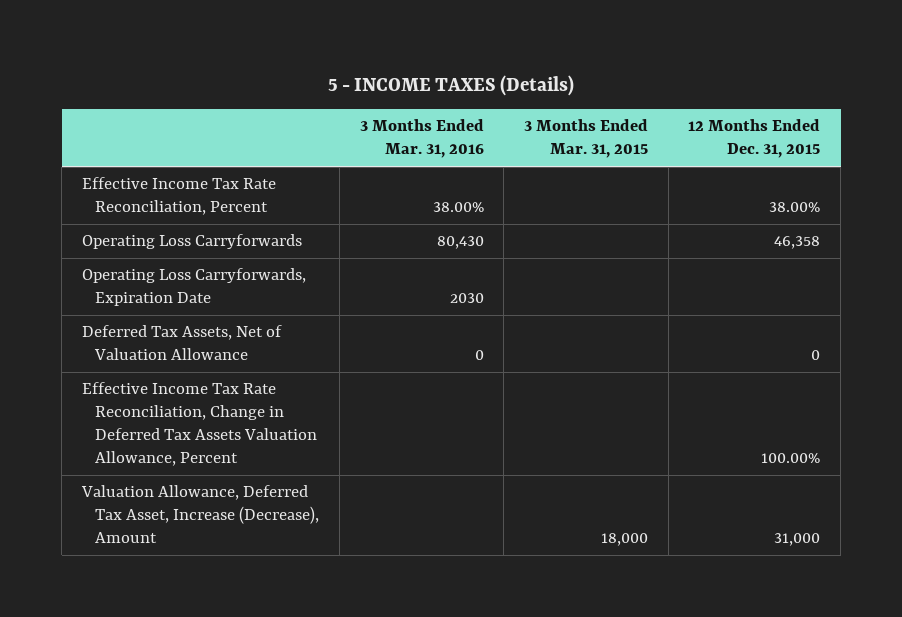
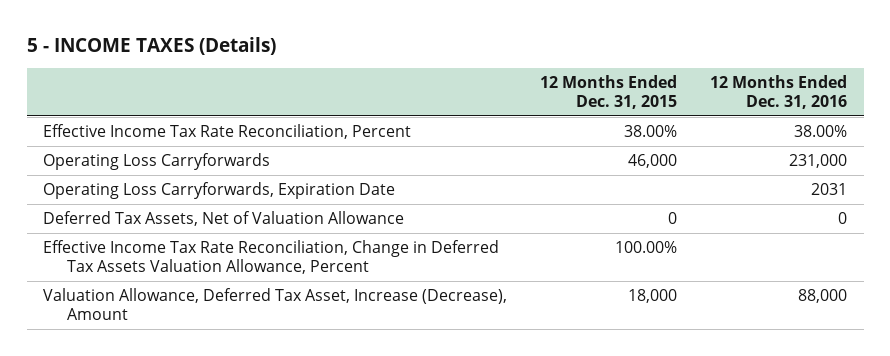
[359,119,484,159] 3 Months Ended Mar. 31, 2016 -> none
[524,119,649,159] 3 Months Ended Mar. 31, 2015 -> none
none -> [710,74,848,109] 12 Months Ended Dec. 31, 2016
[774,236,821,250] 46,358 -> [628,154,678,169] 46,000
[774,533,821,547] 31,000 -> [628,289,678,304] 18,000

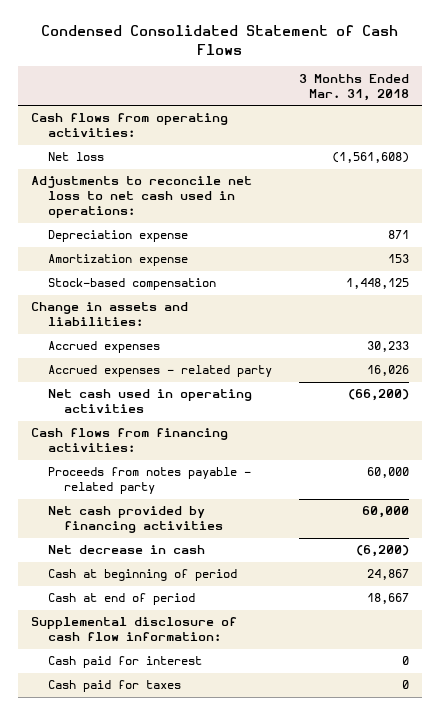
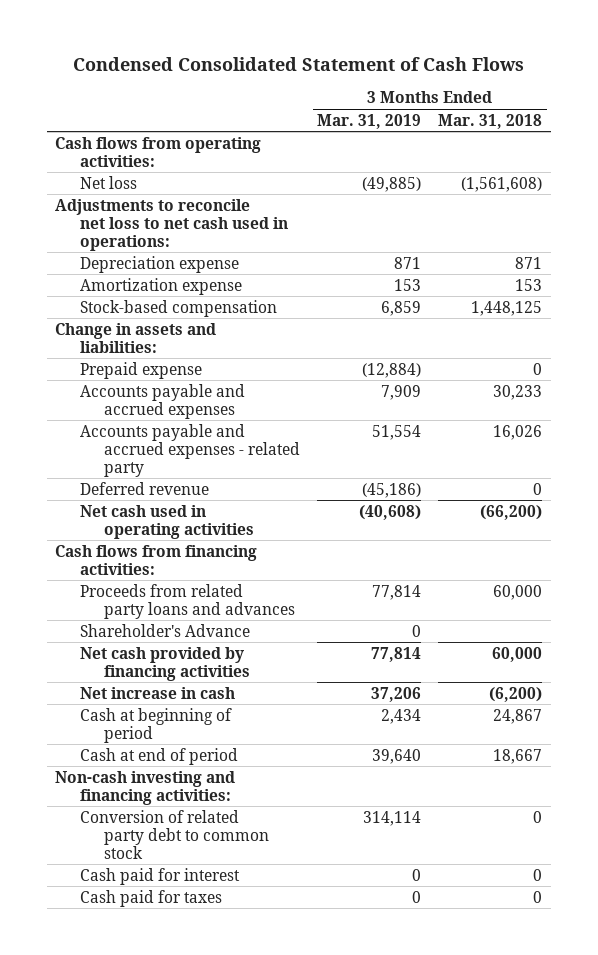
none -> [317,113,422,129] Mar. 31, 2019
none -> [79,361,202,379] Prepaid expense
[47,341,160,354] Accrued expenses -> [79,383,245,419] Accounts payable and accrued expenses
[47,365,272,378] Accrued expenses - related party -> [79,423,300,477] Accounts payable and accrued expenses - related party
none -> [79,481,209,495] Deferred revenue
[47,467,251,495] Proceeds from notes payable - related party -> [79,583,295,619] Proceeds from related party loans and advances
none -> [79,623,250,637] Shareholder's Advance
[47,545,205,555] Net decrease in cash -> [79,686,235,699] Net increase in cash
[31,617,238,642] Supplemental disclosure of cash flow information: -> none
none -> [55,770,236,805] Non-cash investing and financing activities:
none -> [79,809,269,859] Conversion of related party debt to common stock

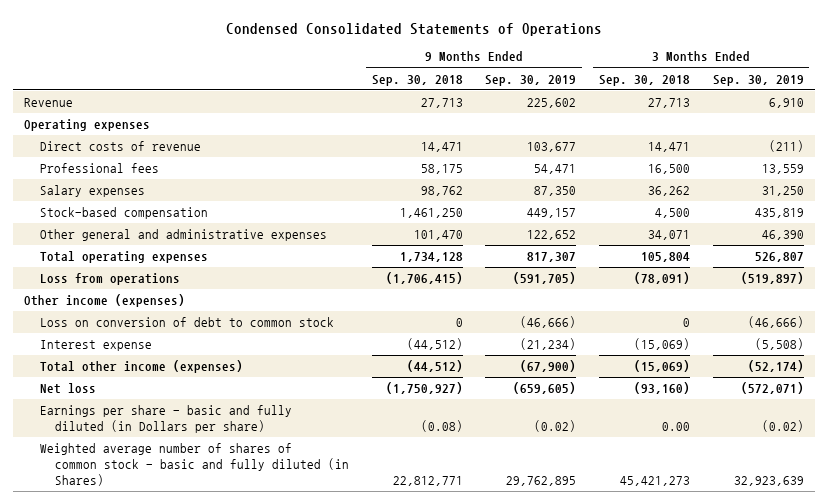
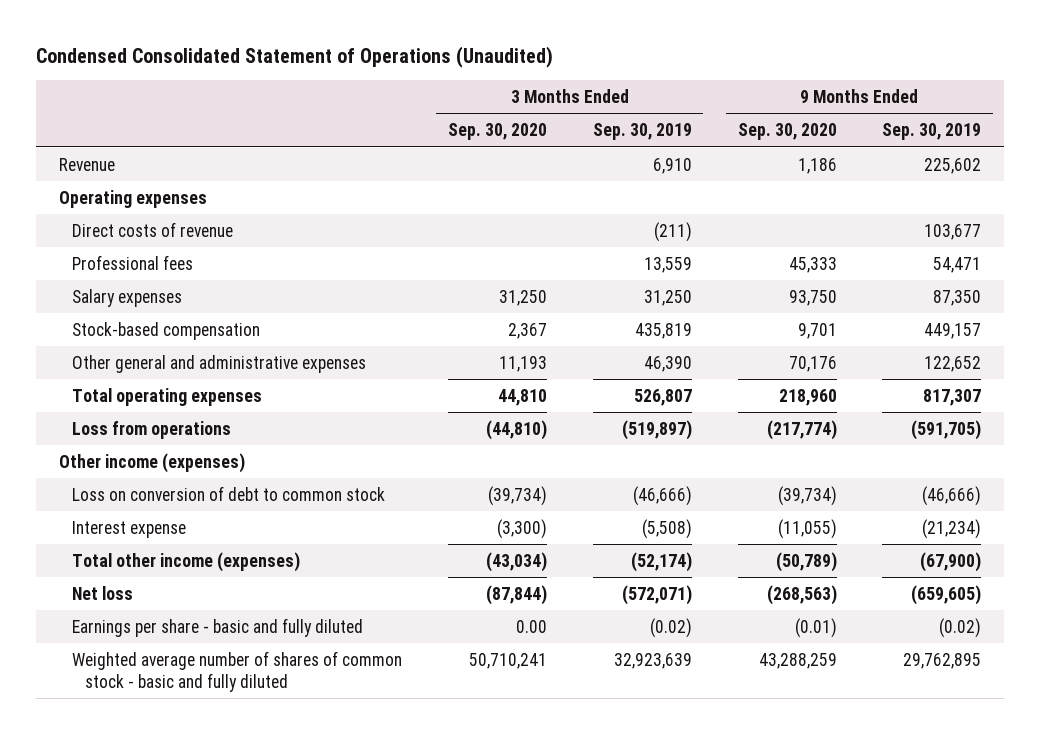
[226,22,603,36] Condensed Consolidated Statements of Operations -> [36,45,554,68] Condensed Consolidated Statement of Operations (Unaudited)
[371,74,463,86] Sep. 30, 2018 -> none
[599,74,691,86] Sep. 30, 2018 -> none
none -> [447,123,547,141] Sep. 30, 2020
none -> [737,123,837,141] Sep. 30, 2020
[39,405,292,434] Earnings per share - basic and fully diluted (in Dollars per share) -> [72,617,364,637] Earnings per share - basic and fully diluted
[39,443,350,487] Weighted average number of shares of common stock - basic and fully diluted (in Shares) -> [72,650,403,692] Weighted average number of shares of common stock - basic and fully diluted

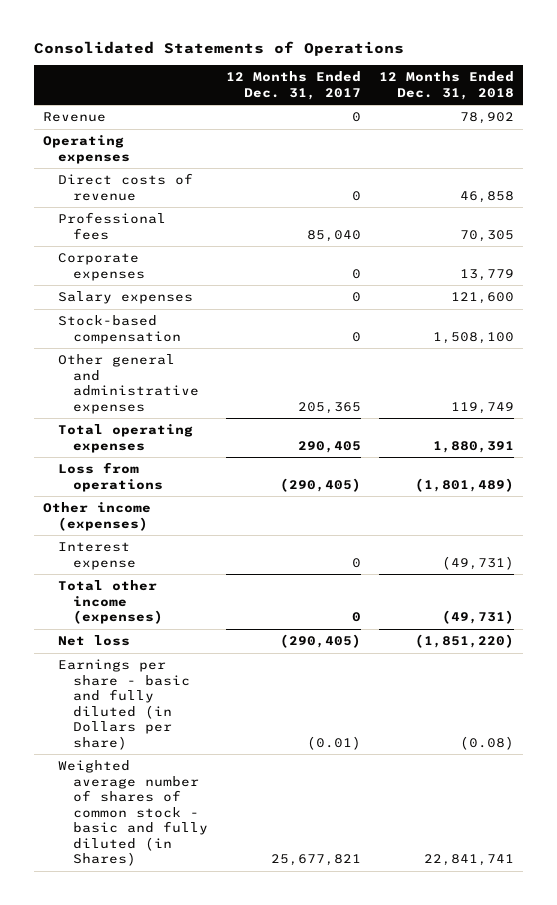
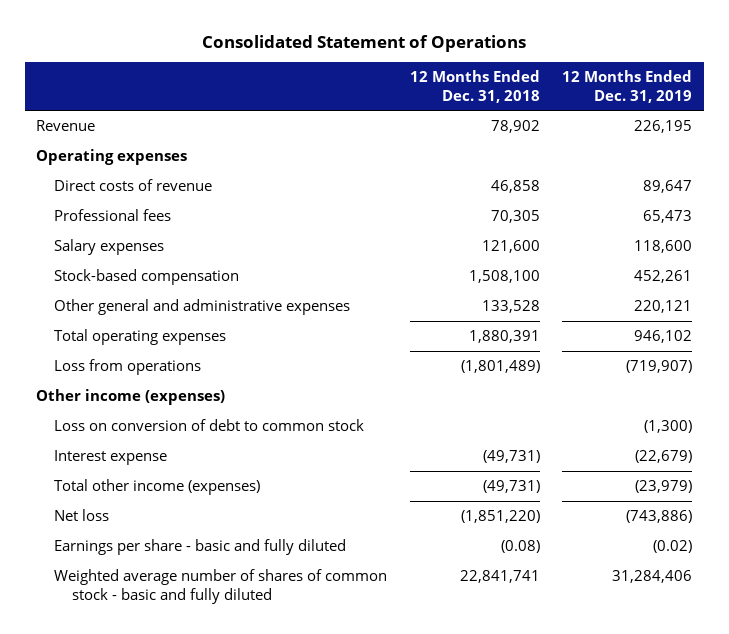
[33,40,404,56] Consolidated Statements of Operations -> [202,34,527,52] Consolidated Statement of Operations
[225,71,361,100] 12 Months Ended Dec. 31, 2017 -> none
none -> [562,70,693,103] 12 Months Ended Dec. 31, 2019
[57,253,145,281] Corporate expenses -> none
[451,401,515,414] 119,749 -> [481,300,540,314] 133,528
none -> [54,419,365,432] Loss on conversion of debt to common stock
[57,659,190,750] Earnings per share - basic and fully diluted (in Dollars per share) -> [54,539,347,556] Earnings per share - basic and fully diluted
[57,760,208,867] Weighted average number of shares of common stock - basic and fully diluted (in Shares) -> [54,569,388,604] Weighted average number of shares of common stock - basic and fully diluted

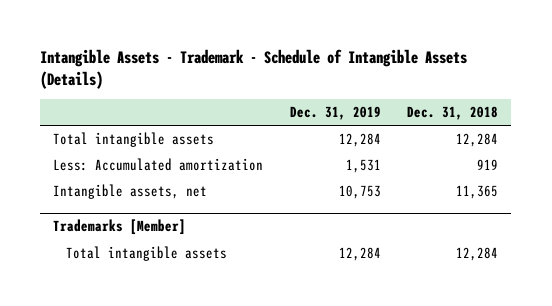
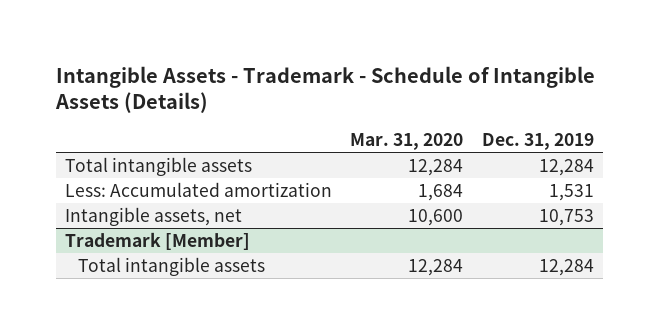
[407,106,499,121] Dec. 31, 2018 -> none
none -> [350,132,464,150] Mar. 31, 2020
[53,219,187,236] Trademarks [Member] -> [65,232,251,251] Trademark [Member]

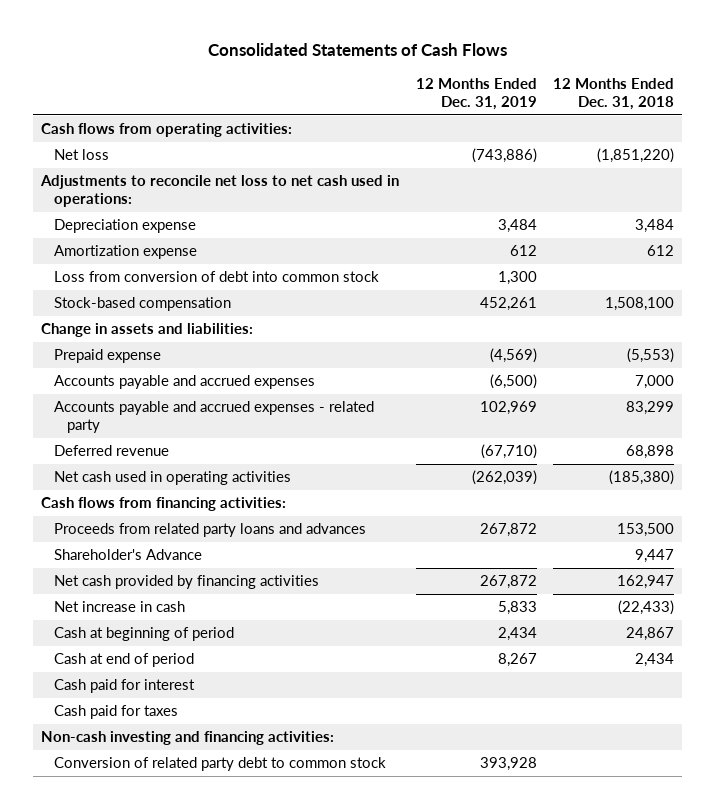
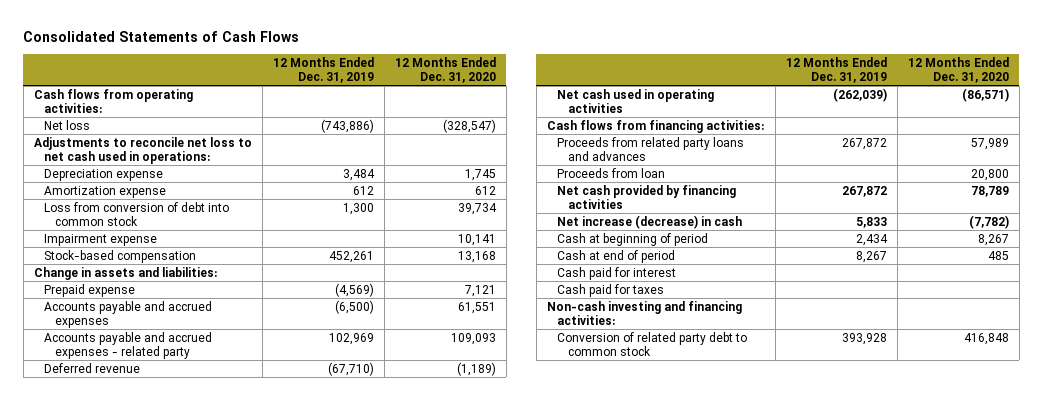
[552,78,674,111] 12 Months Ended Dec. 31, 2018 -> none
none -> [394,57,496,83] 12 Months Ended Dec. 31, 2020
none -> [44,233,158,246] Impairment expense
[54,549,203,561] Shareholder's Advance -> none
none -> [557,167,666,178] Proceeds from loan
[54,601,186,613] Net increase in cash -> [557,214,743,229] Net increase (decrease) in cash

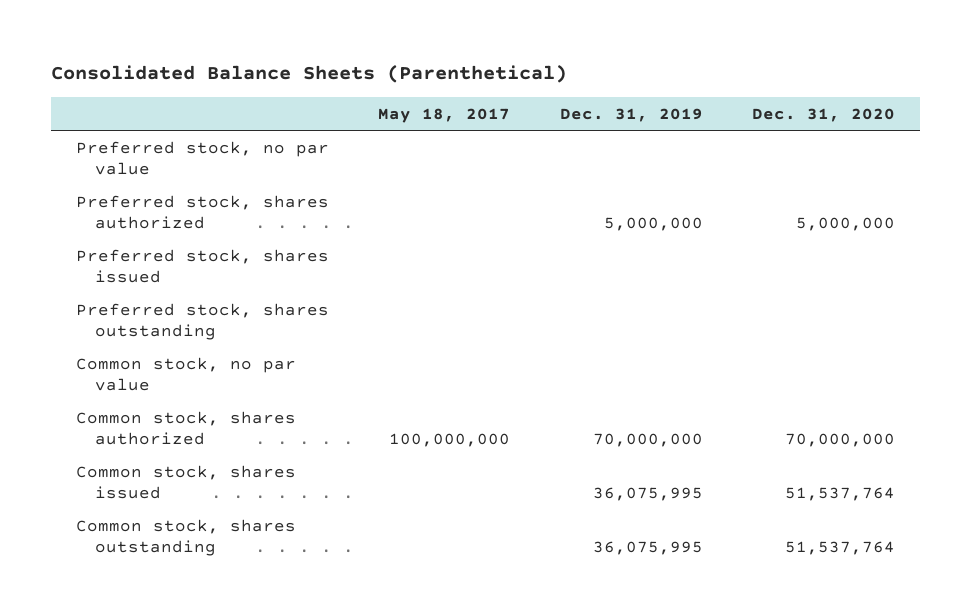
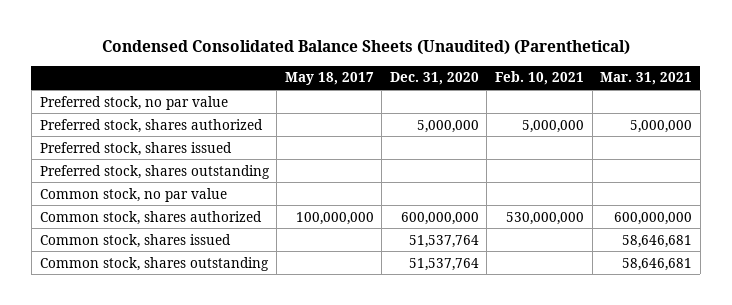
[51,64,568,83] Consolidated Balance Sheets (Parenthetical) -> [101,40,630,56] Condensed Consolidated Balance Sheets (Unaudited) (Parenthetical)
[559,107,703,122] Dec. 31, 2019 -> none
none -> [495,71,585,86] Feb. 10, 2021
none -> [600,72,693,86] Mar. 31, 2021
[784,432,895,447] 70,000,000 -> [400,211,479,225] 600,000,000

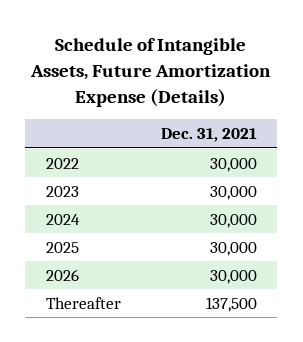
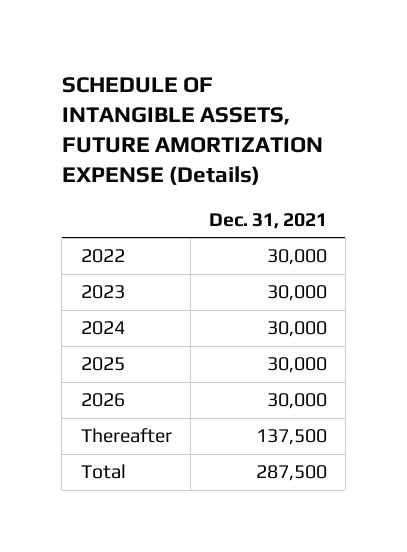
[30,38,272,107] Schedule of Intangible Assets, Future Amortization Expense (Details) -> [61,76,323,186] SCHEDULE OF INTANGIBLE ASSETS, FUTURE AMORTIZATION EXPENSE (Details)
none -> [80,464,126,480] Total

